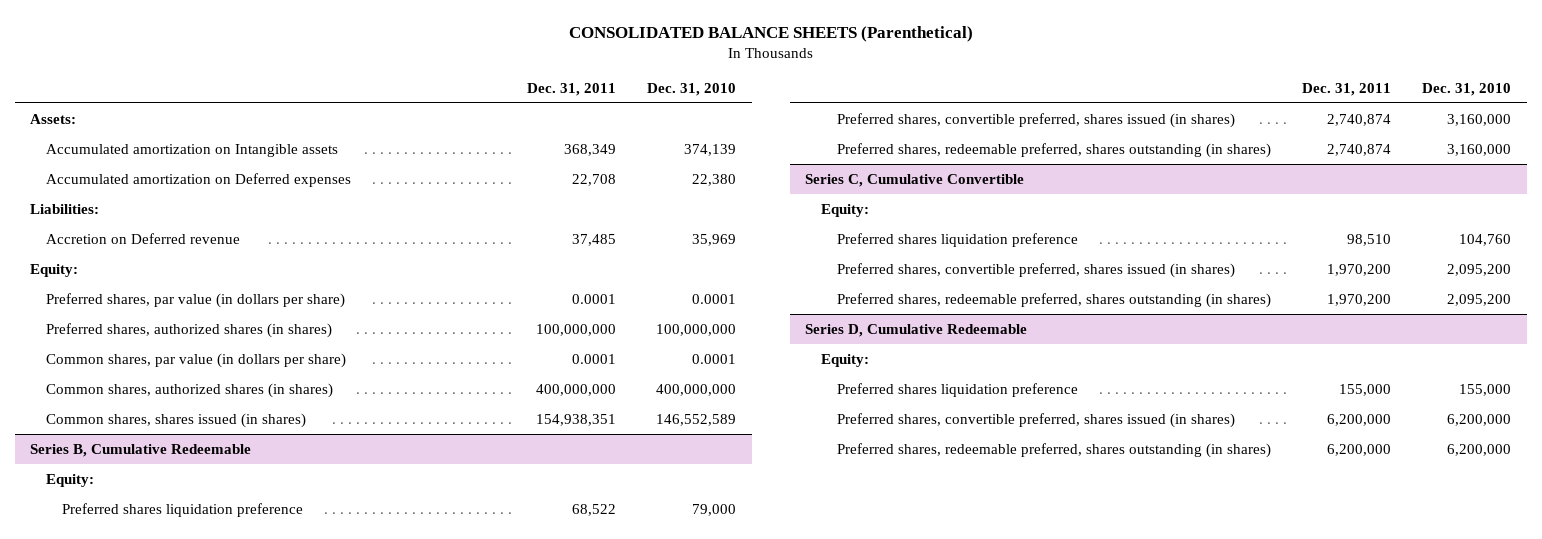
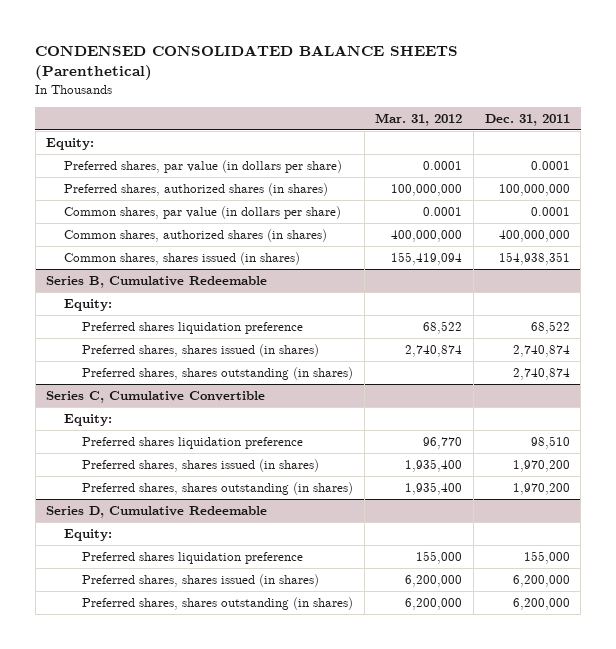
[568,25,973,42] CONSOLIDATED BALANCE SHEETS (Parenthetical) -> [35,44,459,81] CONDENSED CONSOLIDATED BALANCE SHEETS (Parenthetical)
[647,82,737,96] Dec. 31, 2010 -> none
none -> [375,113,463,127] Mar. 31, 2012
[30,113,77,124] Assets: -> none
[46,143,339,157] Accumulated amortization on Intangible assets -> none
[46,172,352,187] Accumulated amortization on Deferred expenses -> none
[30,203,100,214] Liabilities: -> none
[46,232,241,244] Accretion on Deferred revenue -> none
[836,112,1235,128] Preferred shares, convertible preferred, shares issued (in shares) -> [81,343,319,357] Preferred shares, shares issued (in shares)
[836,142,1271,158] Preferred shares, redeemable preferred, shares outstanding (in shares) -> [81,366,353,380] Preferred shares, shares outstanding (in shares)
[836,262,1235,278] Preferred shares, convertible preferred, shares issued (in shares) -> [81,458,319,472] Preferred shares, shares issued (in shares)
[836,292,1271,308] Preferred shares, redeemable preferred, shares outstanding (in shares) -> [81,481,353,495] Preferred shares, shares outstanding (in shares)
[836,412,1235,428] Preferred shares, convertible preferred, shares issued (in shares) -> [81,573,319,587] Preferred shares, shares issued (in shares)
[836,442,1271,458] Preferred shares, redeemable preferred, shares outstanding (in shares) -> [81,596,353,610] Preferred shares, shares outstanding (in shares)

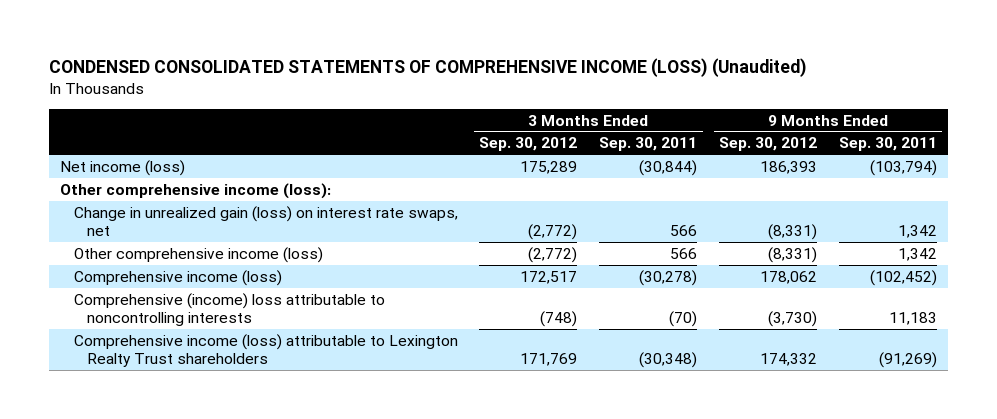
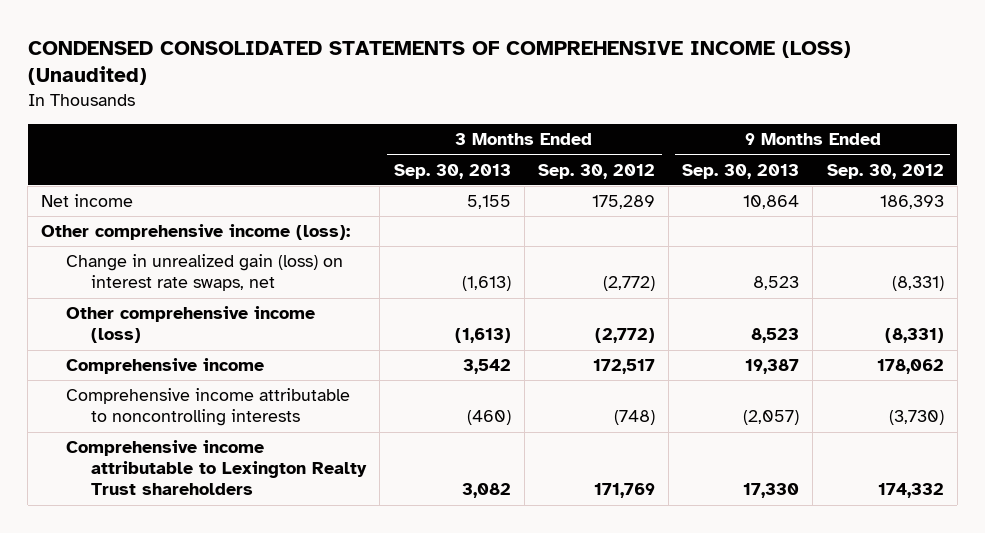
[599,137,698,152] Sep. 30, 2011 -> none
[838,137,937,152] Sep. 30, 2011 -> none
none -> [393,163,511,179] Sep. 30, 2013
none -> [682,163,800,179] Sep. 30, 2013
[60,159,186,176] Net income (loss) -> [41,194,134,208] Net income
[73,269,282,286] Comprehensive income (loss) -> [66,358,265,375] Comprehensive income
[73,292,385,326] Comprehensive (income) loss attributable to noncontrolling interests -> [66,388,351,427] Comprehensive income attributable to noncontrolling interests
[73,333,458,367] Comprehensive income (loss) attributable to Lexington Realty Trust shareholders -> [66,440,368,496] Comprehensive income attributable to Lexington Realty Trust shareholders

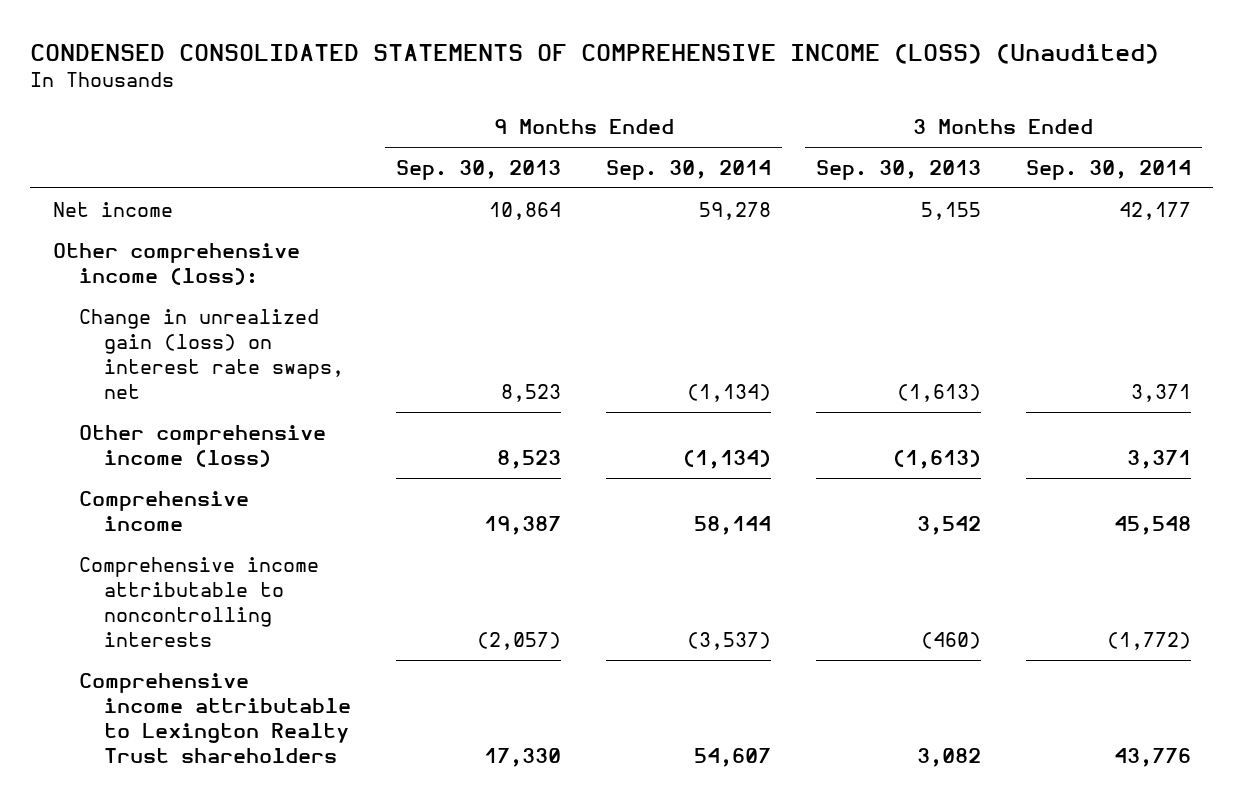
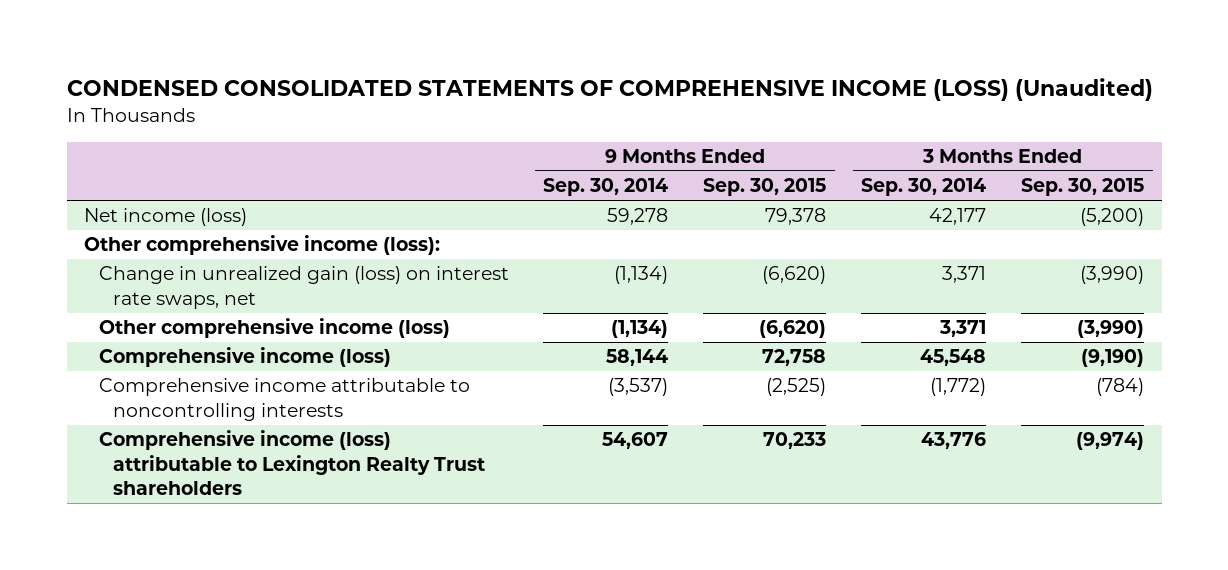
[396,160,562,181] Sep. 30, 2013 -> none
[815,160,981,181] Sep. 30, 2013 -> none
none -> [703,178,827,197] Sep. 30, 2015
none -> [1021,178,1145,197] Sep. 30, 2015
[52,201,173,217] Net income -> [84,208,248,227] Net income (loss)
[78,490,249,531] Comprehensive income -> [98,347,391,368] Comprehensive income (loss)
[78,672,352,764] Comprehensive income attributable to Lexington Realty Trust shareholders -> [98,430,486,496] Comprehensive income (loss) attributable to Lexington Realty Trust shareholders

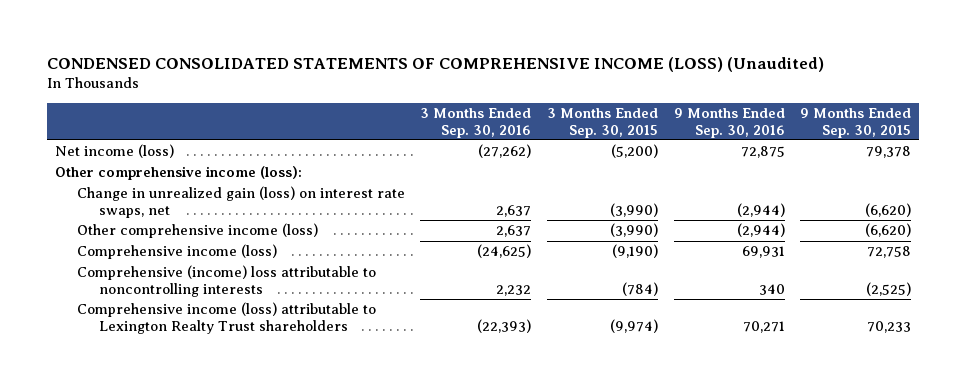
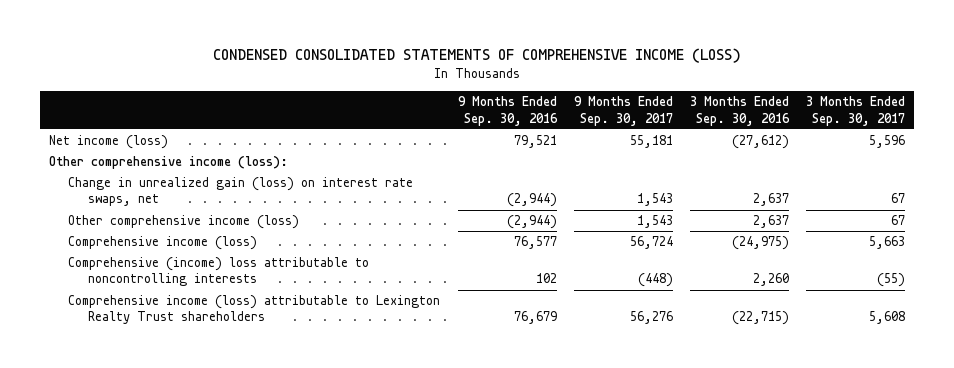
[46,56,824,72] CONDENSED CONSOLIDATED STATEMENTS OF COMPREHENSIVE INCOME (LOSS) (Unaudited) -> [212,48,741,64] CONDENSED CONSOLIDATED STATEMENTS OF COMPREHENSIVE INCOME (LOSS)
[547,107,659,138] 3 Months Ended Sep. 30, 2015 -> none
[800,107,912,138] 9 Months Ended Sep. 30, 2015 -> none
none -> [573,96,673,126] 9 Months Ended Sep. 30, 2017
none -> [806,96,906,126] 3 Months Ended Sep. 30, 2017
[478,144,532,159] (27,262) -> [731,135,789,150] (27,612)
[740,146,785,159] 72,875 -> [513,135,557,149] 79,521
[477,244,532,259] (24,625) -> [731,236,789,251] (24,975)
[741,246,785,259] 69,931 -> [513,236,557,250] 76,577
[496,285,532,297] 2,232 -> [752,273,789,287] 2,260
[758,284,785,296] 340 -> [535,273,557,284] 102
[477,319,532,334] (22,393) -> [731,311,789,326] (22,715)
[742,321,785,334] 70,271 -> [513,311,557,325] 76,679

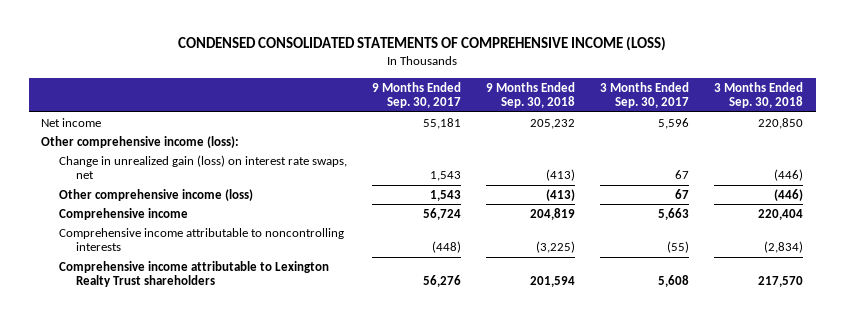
[457,96,558,126] 9 Months Ended Sep. 30, 2016 -> none
[689,96,790,126] 3 Months Ended Sep. 30, 2016 -> none
none -> [485,81,575,109] 9 Months Ended Sep. 30, 2018
none -> [714,81,804,109] 3 Months Ended Sep. 30, 2018
[48,135,168,150] Net income (loss) -> [41,117,102,127] Net income
[68,236,258,251] Comprehensive income (loss) -> [58,207,188,220] Comprehensive income
[68,257,370,287] Comprehensive (income) loss attributable to noncontrolling interests -> [58,227,344,252] Comprehensive income attributable to noncontrolling interests
[68,295,441,325] Comprehensive income (loss) attributable to Lexington Realty Trust shareholders -> [58,260,329,288] Comprehensive income attributable to Lexington Realty Trust shareholders

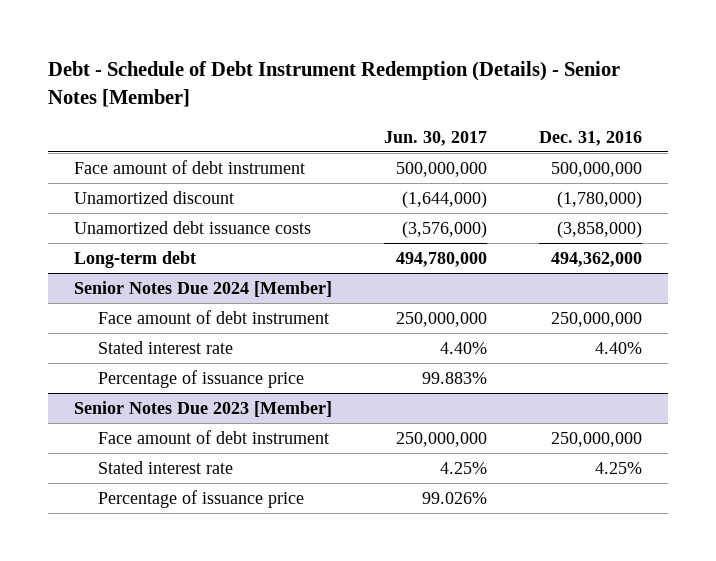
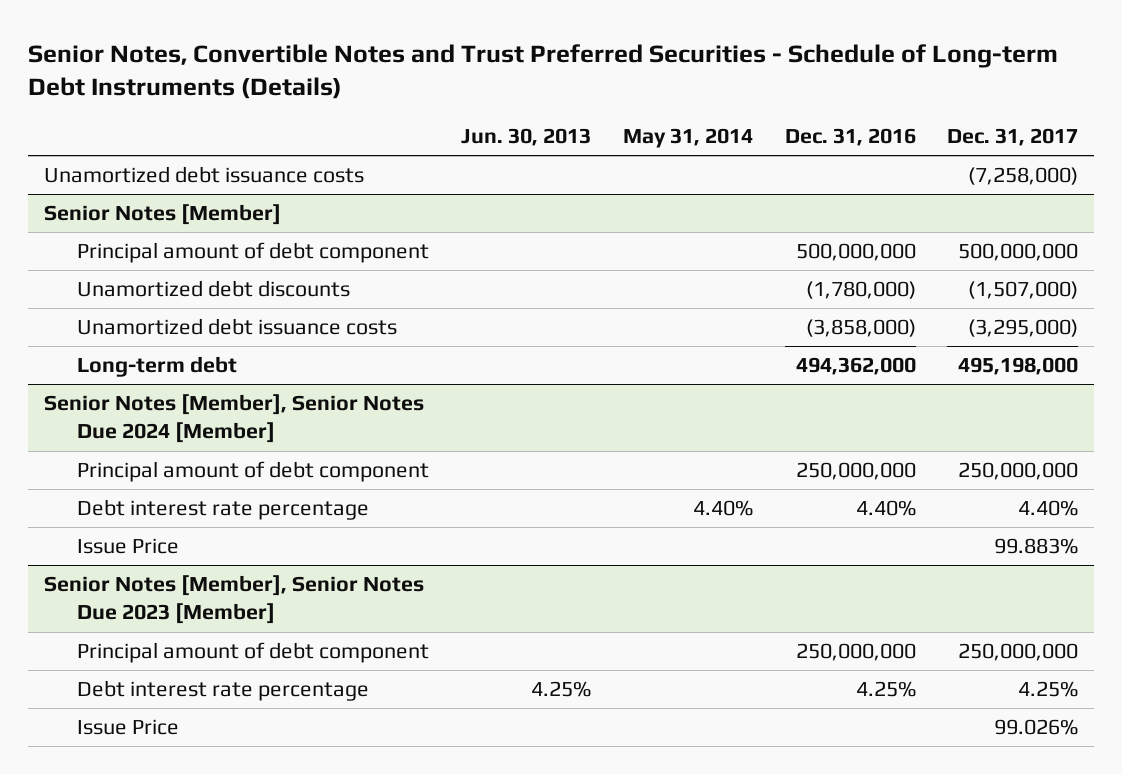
[48,61,621,107] Debt - Schedule of Debt Instrument Redemption (Details) - Senior Notes [Member] -> [28,43,1059,100] Senior Notes, Convertible Notes and Trust Preferred Securities - Schedule of Long-term Debt Instruments (Details)
[383,130,487,146] Jun. 30, 2017 -> none
none -> [461,128,592,147] Jun. 30, 2013
none -> [622,128,753,149] May 31, 2014
none -> [947,128,1079,147] Dec. 31, 2017
none -> [44,166,365,184] Unamortized debt issuance costs
none -> [44,204,282,226] Senior Notes [Member]
[74,159,306,174] Face amount of debt instrument -> [77,242,430,264] Principal amount of debt component
[74,190,235,204] Unamortized discount -> [77,280,351,298] Unamortized debt discounts
[74,280,333,297] Senior Notes Due 2024 [Member] -> [44,394,425,444] Senior Notes [Member], Senior Notes Due 2024 [Member]
[98,309,330,324] Face amount of debt instrument -> [77,461,430,483] Principal amount of debt component
[98,340,234,354] Stated interest rate -> [77,499,370,521] Debt interest rate percentage
[98,369,305,388] Percentage of issuance price -> [77,538,180,555] Issue Price
[74,400,333,417] Senior Notes Due 2023 [Member] -> [44,575,425,625] Senior Notes [Member], Senior Notes Due 2023 [Member]
[98,429,330,444] Face amount of debt instrument -> [77,642,430,664] Principal amount of debt component
[98,460,234,474] Stated interest rate -> [77,680,370,702] Debt interest rate percentage
[98,489,305,508] Percentage of issuance price -> [77,719,180,736] Issue Price

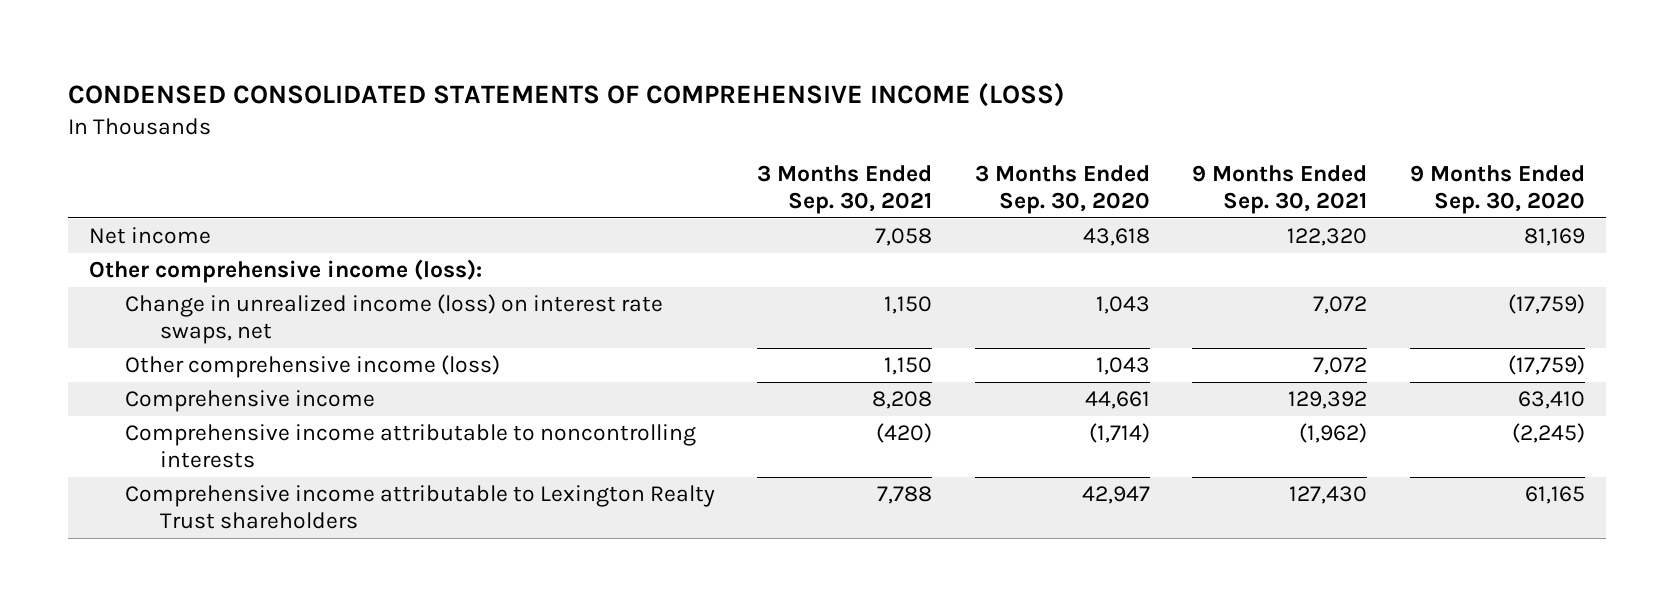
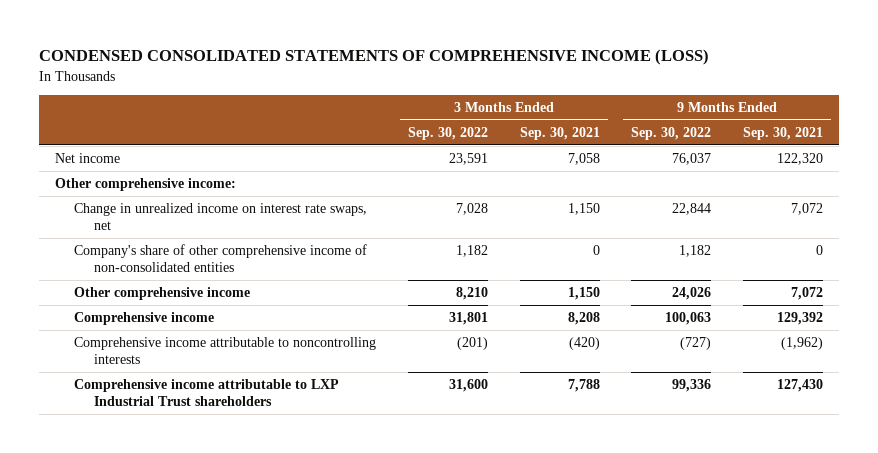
[974,165,1150,214] 3 Months Ended Sep. 30, 2020 -> none
[1409,165,1585,214] 9 Months Ended Sep. 30, 2020 -> none
none -> [408,126,489,140] Sep. 30, 2022
none -> [631,126,712,140] Sep. 30, 2022
[89,259,483,284] Other comprehensive income (loss): -> [55,178,237,192] Other comprehensive income:
[124,294,663,344] Change in unrealized income (loss) on interest rate swaps, net -> [74,203,368,230] Change in unrealized income on interest rate swaps, net
none -> [74,244,368,272] Company's share of other comprehensive income of non-consolidated entities
[124,355,500,379] Other comprehensive income (loss) -> [74,287,251,301] Other comprehensive income
[124,485,715,529] Comprehensive income attributable to Lexington Realty Trust shareholders -> [74,379,340,406] Comprehensive income attributable to LXP Industrial Trust shareholders

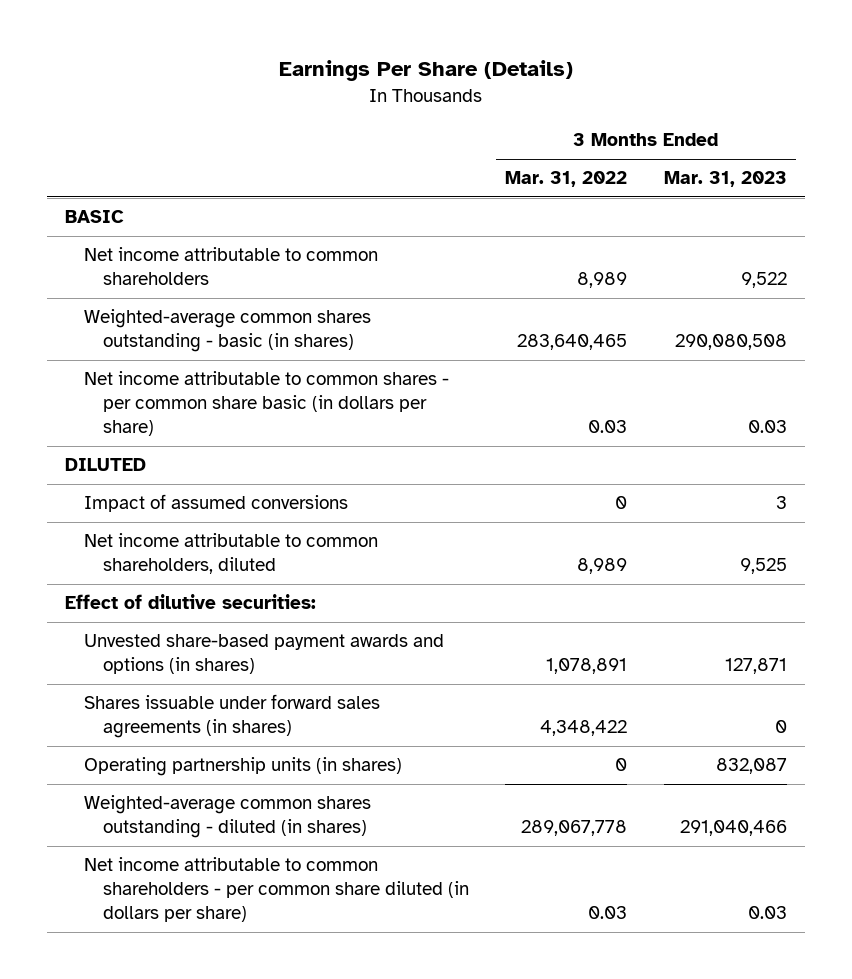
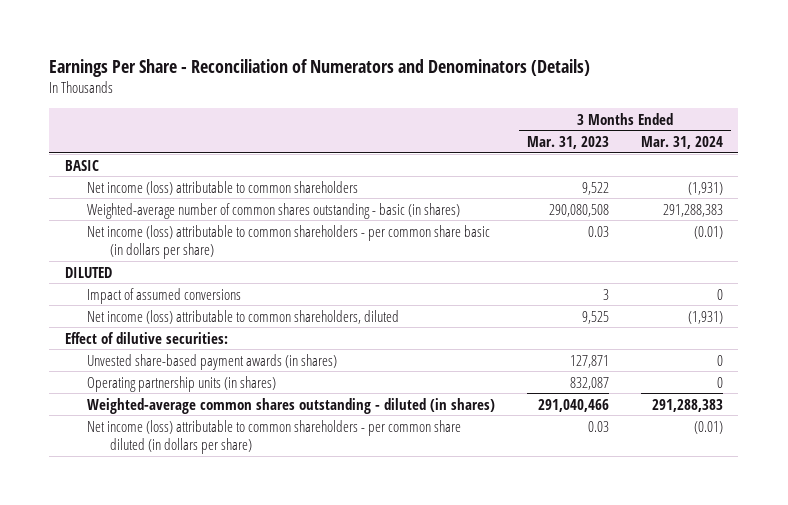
[278,60,573,82] Earnings Per Share (Details) -> [49,58,591,77] Earnings Per Share - Reconciliation of Numerators and Denominators (Details)
[505,171,628,188] Mar. 31, 2022 -> none
none -> [640,136,723,150] Mar. 31, 2024
[83,247,378,286] Net income attributable to common shareholders -> [87,180,359,195] Net income (loss) attributable to common shareholders
[83,309,371,353] Weighted-average common shares outstanding - basic (in shares) -> [87,202,461,219] Weighted-average number of common shares outstanding - basic (in shares)
[83,371,449,437] Net income attributable to common shares - per common share basic (in dollars per share) -> [87,224,491,259] Net income (loss) attributable to common shareholders - per common share basic (in dollars per share)
[83,533,378,575] Net income attributable to common shareholders, diluted -> [87,309,400,324] Net income (loss) attributable to common shareholders, diluted
[83,694,380,739] Shares issuable under forward sales agreements (in shares) -> none
[83,634,444,675] Unvested share-based payment awards and options (in shares) -> [87,353,338,370] Unvested share-based payment awards (in shares)
[83,857,469,923] Net income attributable to common shareholders - per common share diluted (in dollars per share) -> [87,419,462,454] Net income (loss) attributable to common shareholders - per common share diluted (in dollars per share)

